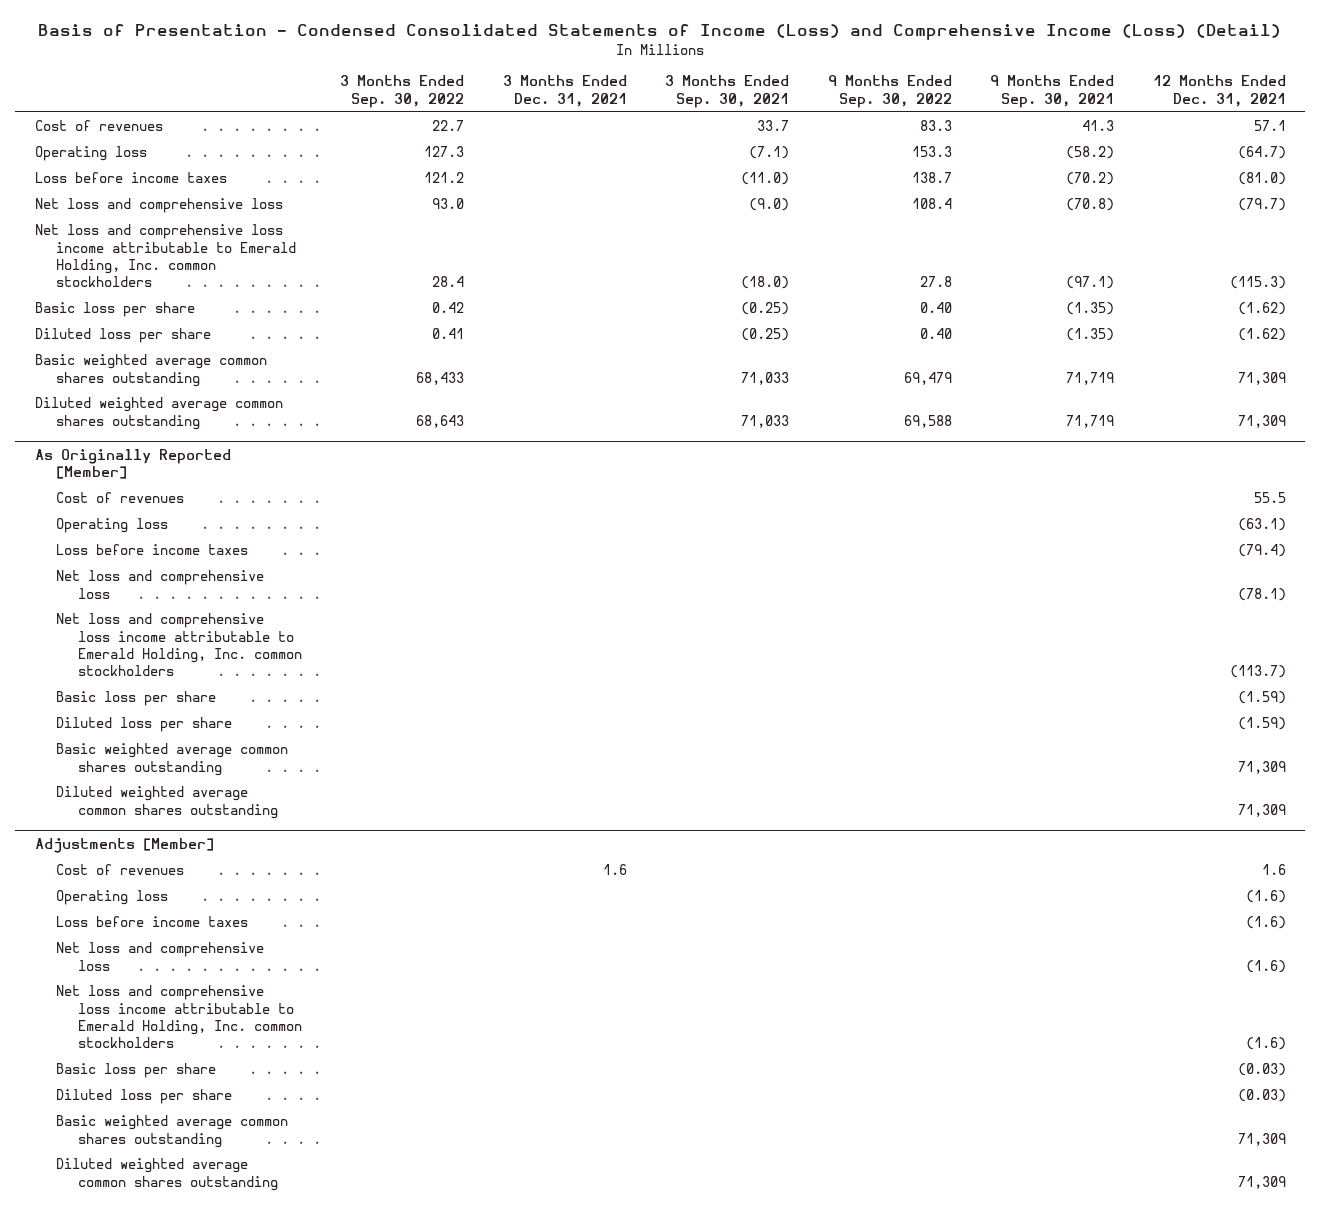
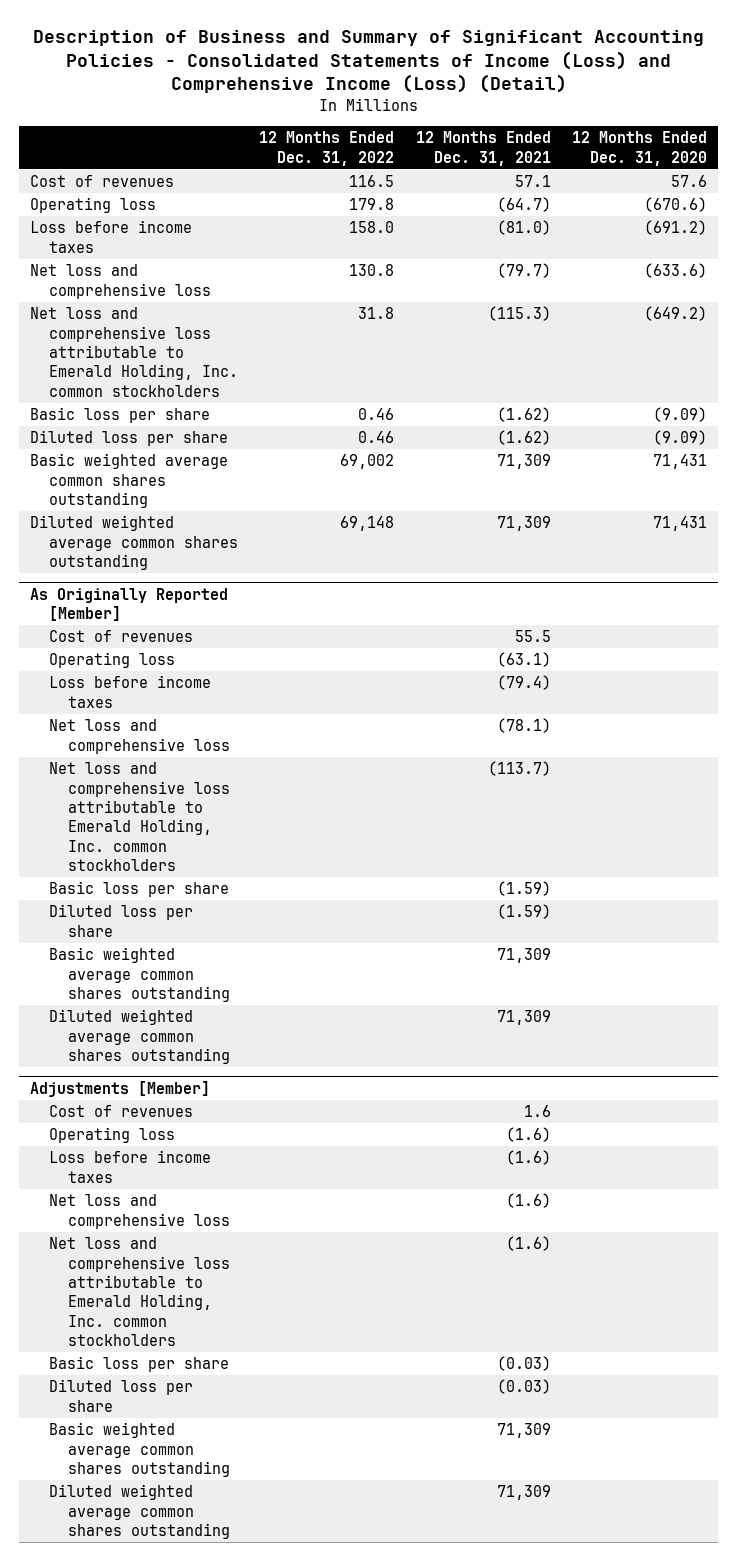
[38,24,1282,41] Basis of Presentation - Condensed Consolidated Statements of Income (Loss) and Comprehensive Income (Loss) (Detail) -> [32,29,704,94] Description of Business and Summary of Significant Accounting Policies - Consolidated Statements of Income (Loss) and Comprehensive Income (Loss) (Detail)
[340,75,465,108] 3 Months Ended Sep. 30, 2022 -> none
[502,75,627,107] 3 Months Ended Dec. 31, 2021 -> none
[665,75,790,108] 3 Months Ended Sep. 30, 2021 -> none
[827,75,952,108] 9 Months Ended Sep. 30, 2022 -> none
[990,75,1115,108] 9 Months Ended Sep. 30, 2021 -> none
none -> [259,131,395,166] 12 Months Ended Dec. 31, 2022
none -> [572,131,708,166] 12 Months Ended Dec. 31, 2020
[34,224,297,288] Net loss and comprehensive loss income attributable to Emerald Holding, Inc. common stockholders -> [30,307,238,397] Net loss and comprehensive loss attributable to Emerald Holding, Inc. common stockholders
[56,613,302,677] Net loss and comprehensive loss income attributable to Emerald Holding, Inc. common stockholders -> [48,762,230,872] Net loss and comprehensive loss attributable to Emerald Holding, Inc. common stockholders
[56,985,302,1049] Net loss and comprehensive loss income attributable to Emerald Holding, Inc. common stockholders -> [48,1237,230,1347] Net loss and comprehensive loss attributable to Emerald Holding, Inc. common stockholders

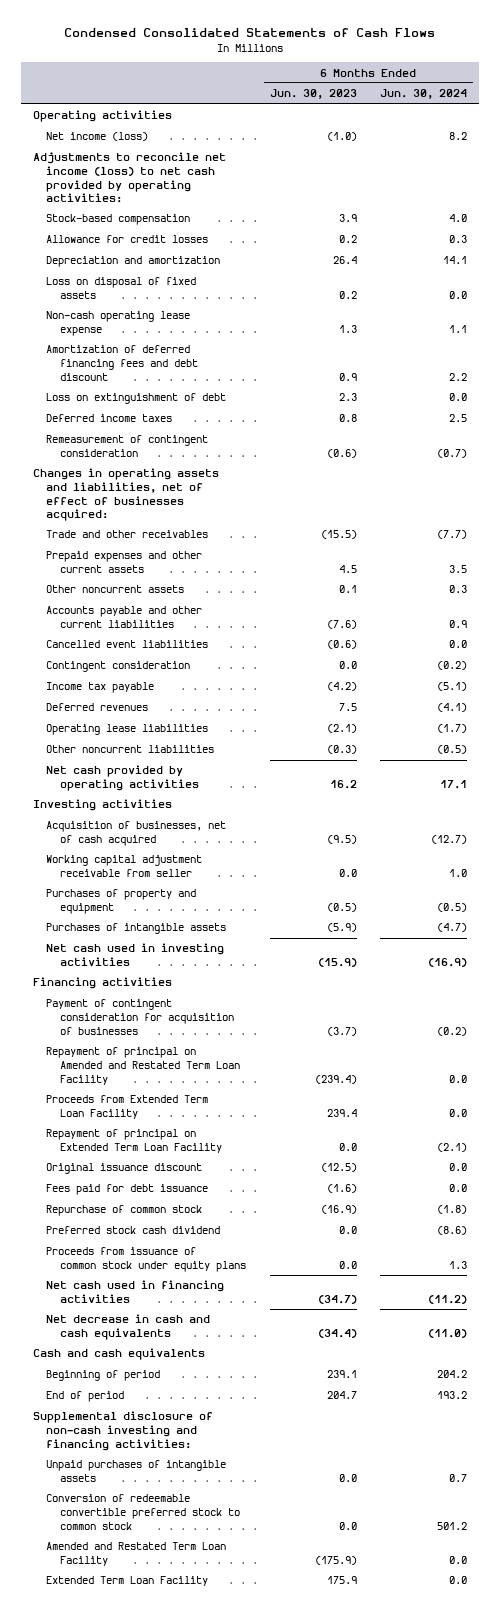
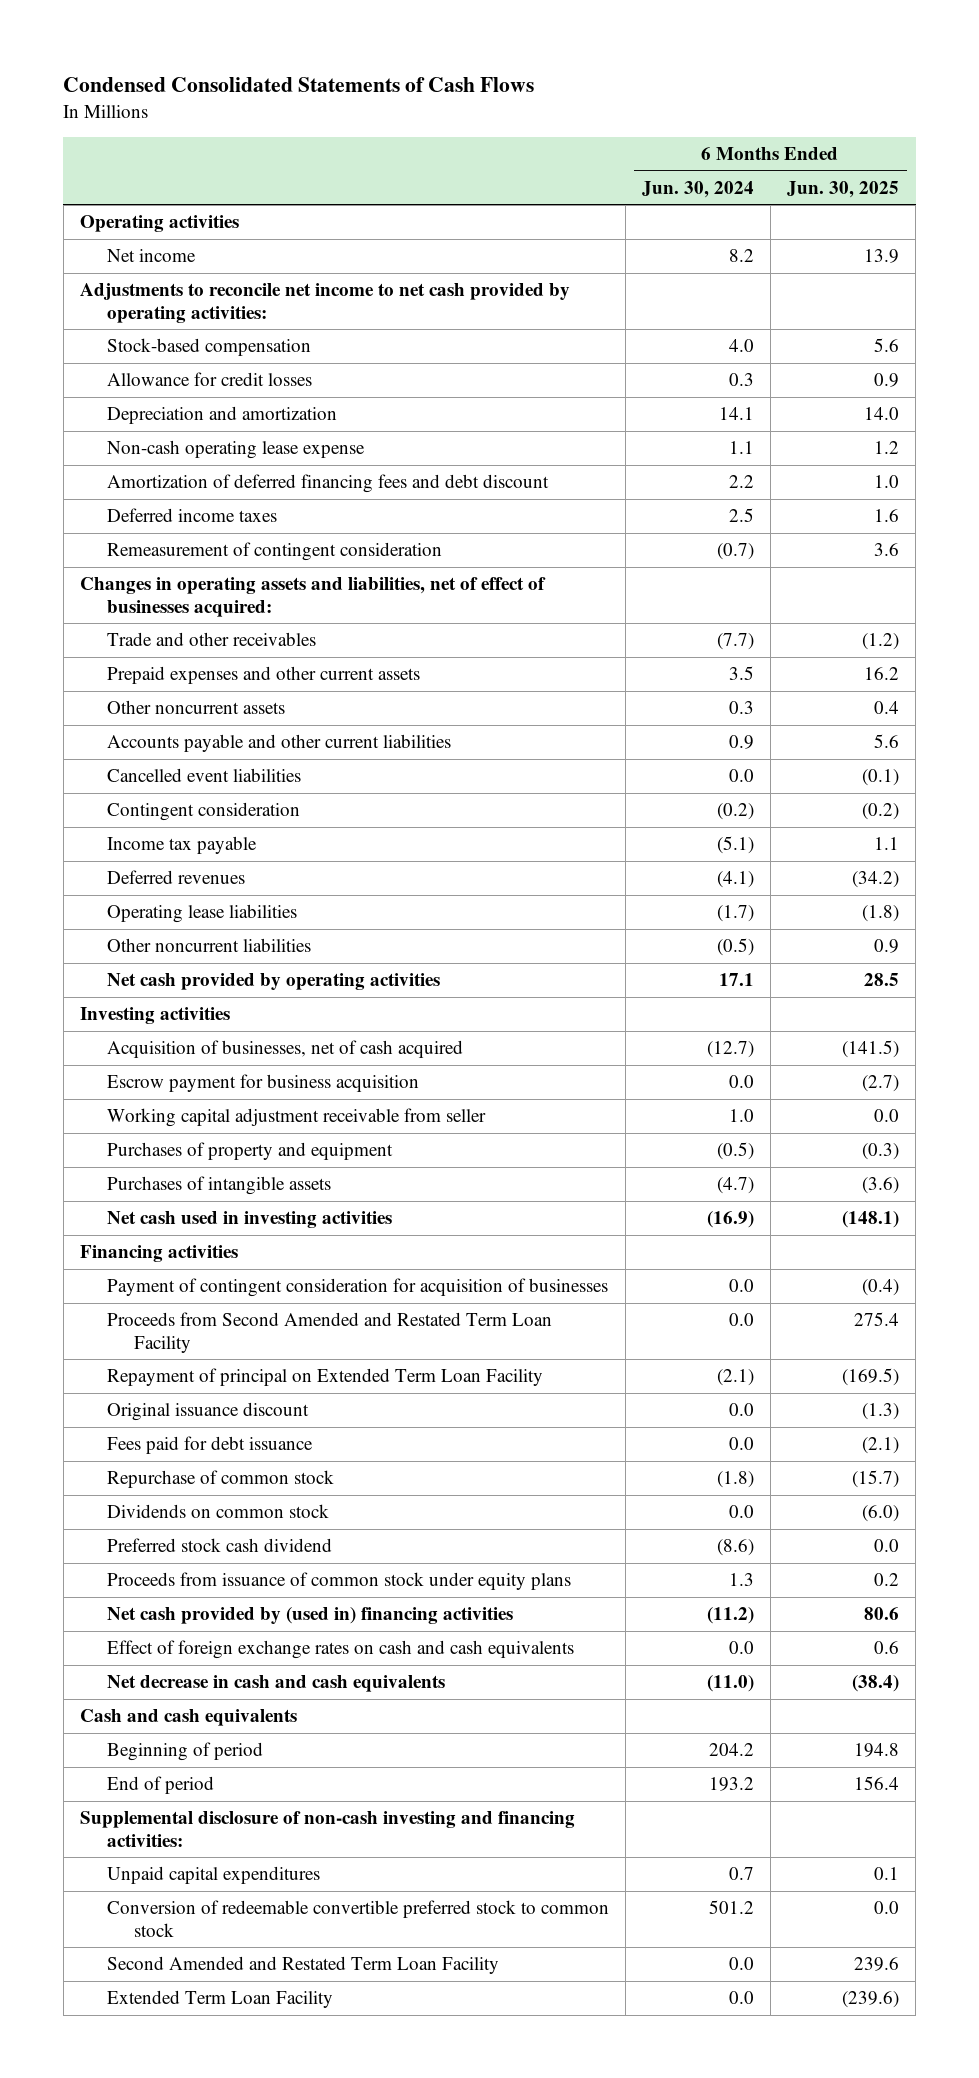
[269,89,357,100] Jun. 30, 2023 -> none
none -> [786,180,899,198] Jun. 30, 2025
[46,132,149,142] Net income (loss) -> [106,249,196,263] Net income
[32,152,226,204] Adjustments to reconcile net income (loss) to net cash provided by operating activities: -> [79,283,570,323] Adjustments to reconcile net income to net cash provided by operating activities:
[46,277,197,299] Loss on disposal of fixed assets -> none
[46,393,227,405] Loss on extinguishment of debt -> none
none -> [106,1074,419,1093] Escrow payment for business acquisition
[46,1047,241,1085] Repayment of principal on Amended and Restated Term Loan Facility -> none
[437,1026,468,1036] (0.2) -> [728,1279,754,1293] 0.0
[46,1095,209,1119] Proceeds from Extended Term Loan Facility -> [106,1312,552,1353] Proceeds from Second Amended and Restated Term Loan Facility
none -> [106,1504,329,1519] Dividends on common stock
[46,1280,225,1303] Net cash used in financing activities -> [106,1607,513,1625] Net cash provided by (used in) financing activities
none -> [106,1640,574,1660] Effect of foreign exchange rates on cash and cash equivalents
[46,1460,227,1482] Unpaid purchases of intangible assets -> none
none -> [106,1866,320,1885] Unpaid capital expenditures
[46,1542,227,1566] Amended and Restated Term Loan Facility -> [106,1956,499,1975] Second Amended and Restated Term Loan Facility

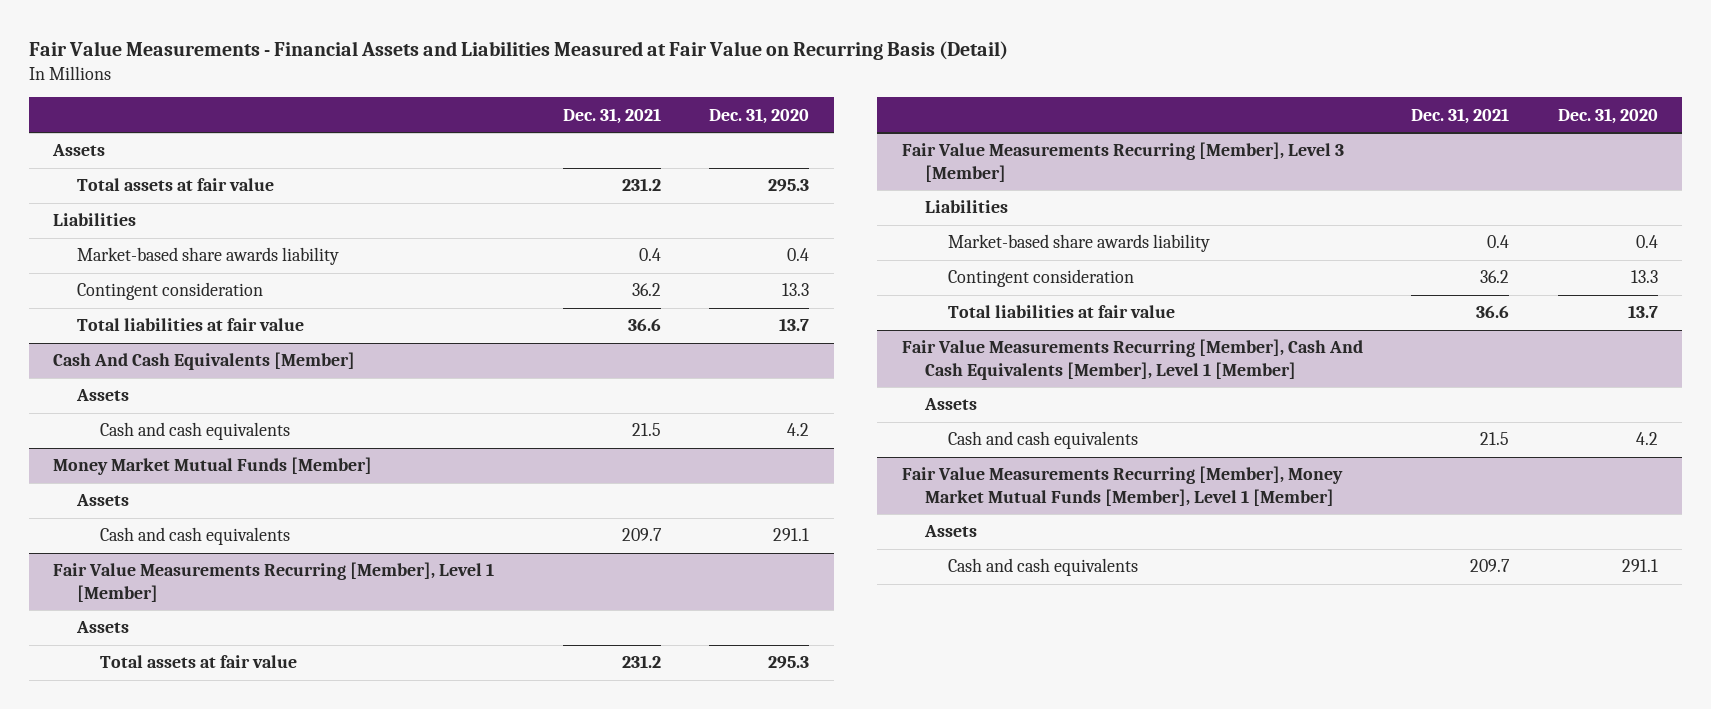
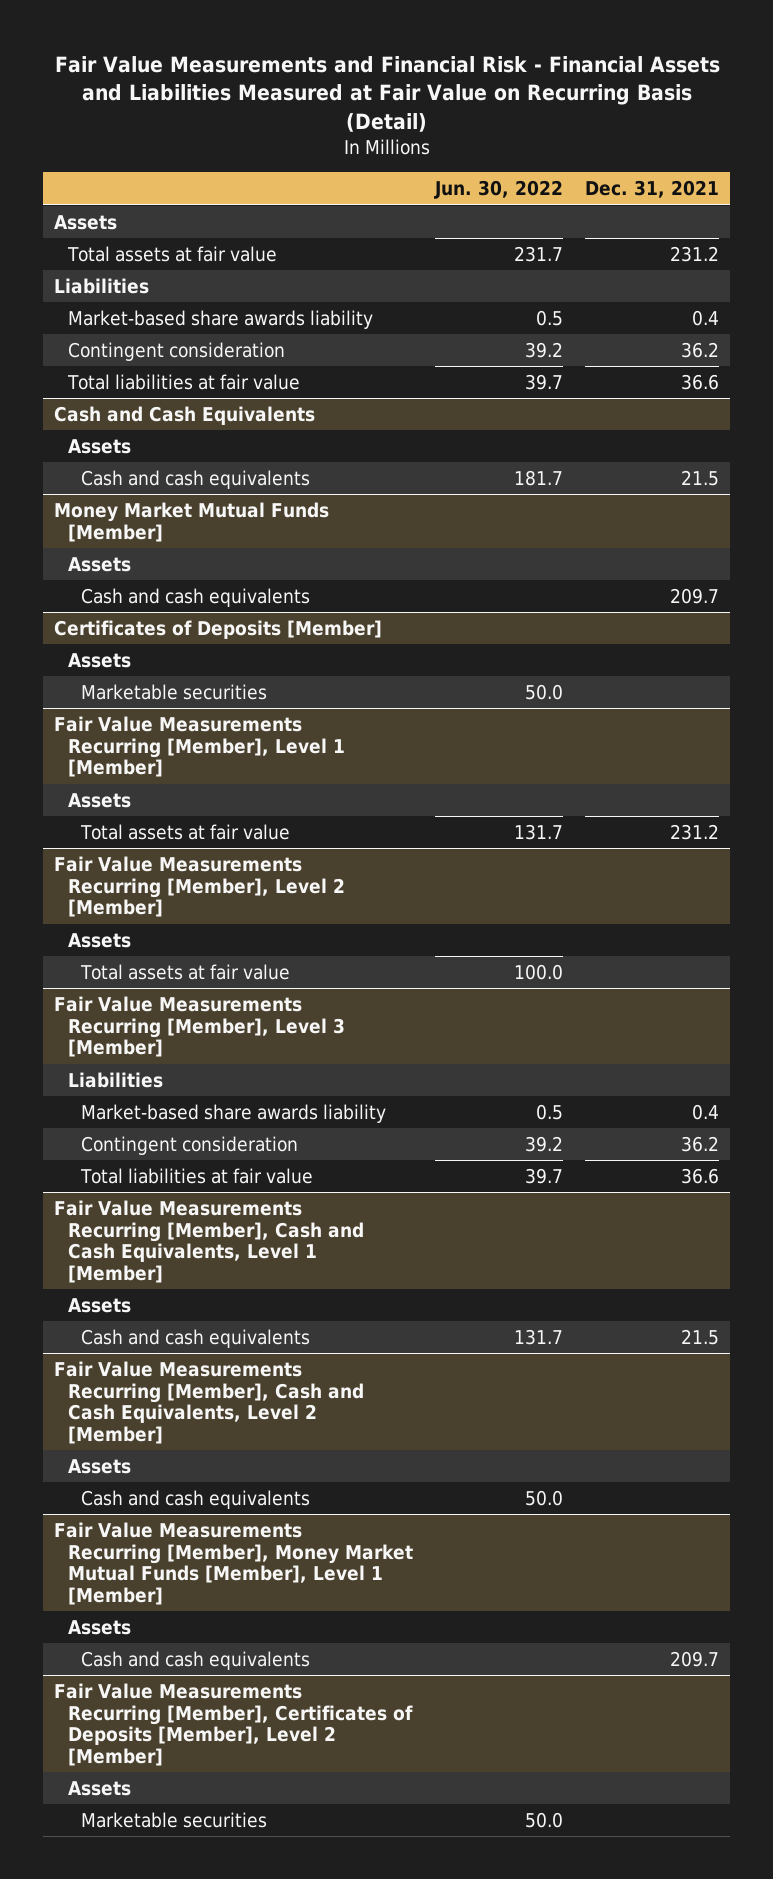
[29,41,1009,61] Fair Value Measurements - Financial Assets and Liabilities Measured at Fair Value on Recurring Basis (Detail) -> [54,55,720,133] Fair Value Measurements and Financial Risk - Financial Assets and Liabilities Measured at Fair Value on Recurring Basis (Detail)
[709,107,810,124] Dec. 31, 2020 -> none
none -> [433,180,563,200] Jun. 30, 2022
[53,352,356,371] Cash And Cash Equivalents [Member] -> [54,405,316,425] Cash and Cash Equivalents
none -> [54,619,383,639] Certificates of Deposits [Member]
none -> [67,652,131,668] Assets
none -> [80,683,267,700] Marketable securities
none -> [54,855,345,918] Fair Value Measurements Recurring [Member], Level 2 [Member]
none -> [67,932,131,948] Assets
none -> [79,963,290,980] Total assets at fair value
[901,339,1363,380] Fair Value Measurements Recurring [Member], Cash And Cash Equivalents [Member], Level 1 [Member] -> [54,1199,364,1283] Fair Value Measurements Recurring [Member], Cash and Cash Equivalents, Level 1 [Member]
none -> [54,1360,364,1444] Fair Value Measurements Recurring [Member], Cash and Cash Equivalents, Level 2 [Member]
none -> [67,1458,131,1474] Assets
none -> [80,1489,310,1509] Cash and cash equivalents
none -> [54,1682,413,1766] Fair Value Measurements Recurring [Member], Certificates of Deposits [Member], Level 2 [Member]
none -> [67,1780,131,1796] Assets
none -> [80,1811,267,1828] Marketable securities

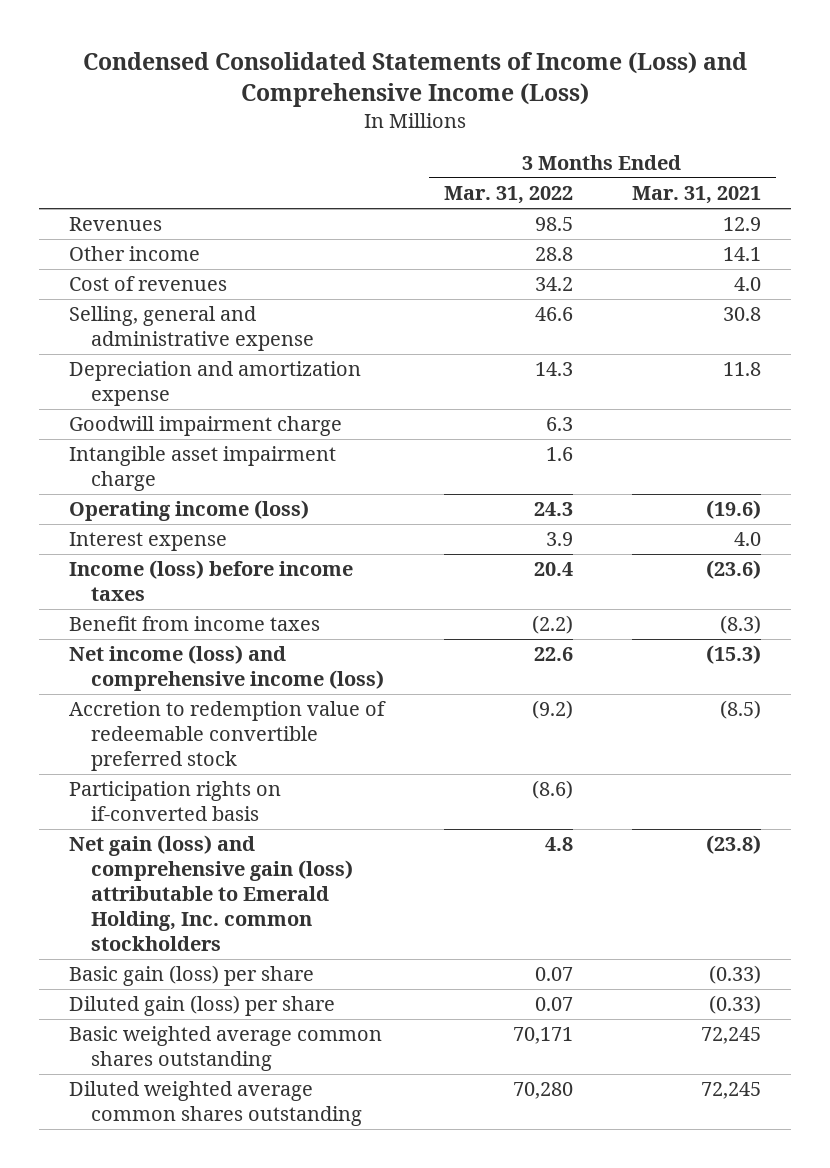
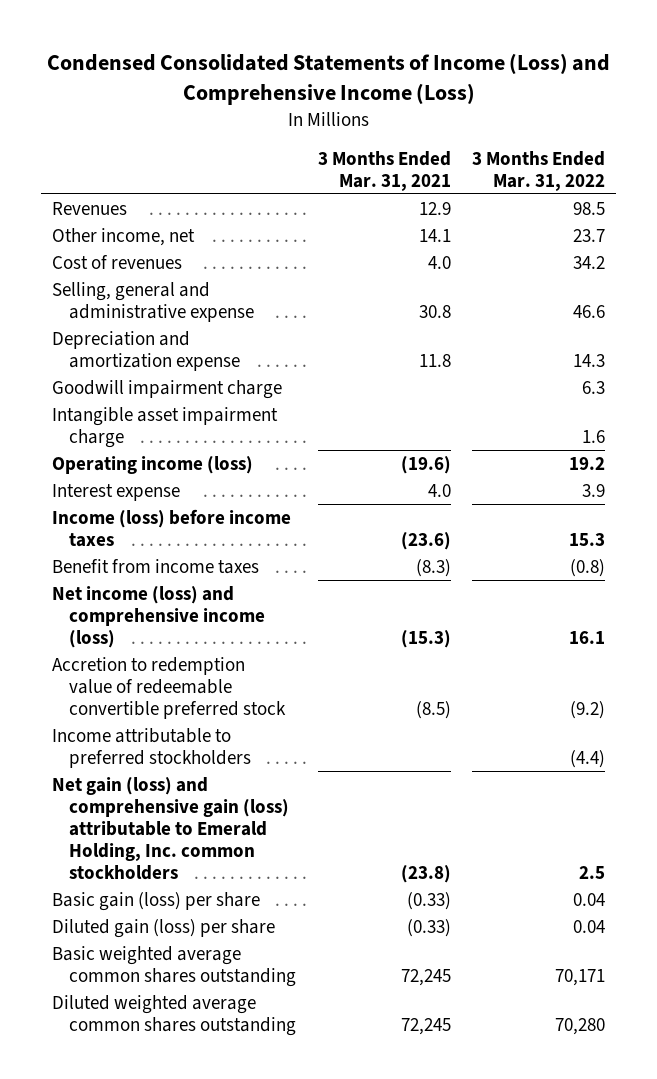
[68,246,200,262] Other income -> [51,227,195,246] Other income, net
[534,247,573,262] 28.8 -> [573,228,606,242] 23.7
[533,502,573,517] 24.3 -> [569,456,606,470] 19.2
[533,562,573,577] 20.4 -> [569,532,606,546] 15.3
[531,615,573,635] (2.2) -> [570,558,606,577] (0.8)
[533,647,573,662] 22.6 -> [569,630,606,644] 16.1
[68,781,281,822] Participation rights on if-converted basis -> none
none -> [51,727,251,768] Income attributable to preferred stockholders
[544,837,573,852] 4.8 -> [579,866,606,880] 2.5
[534,967,573,982] 0.07 -> [573,892,606,906] 0.04
[534,997,573,1012] 0.07 -> [573,919,606,933] 0.04

